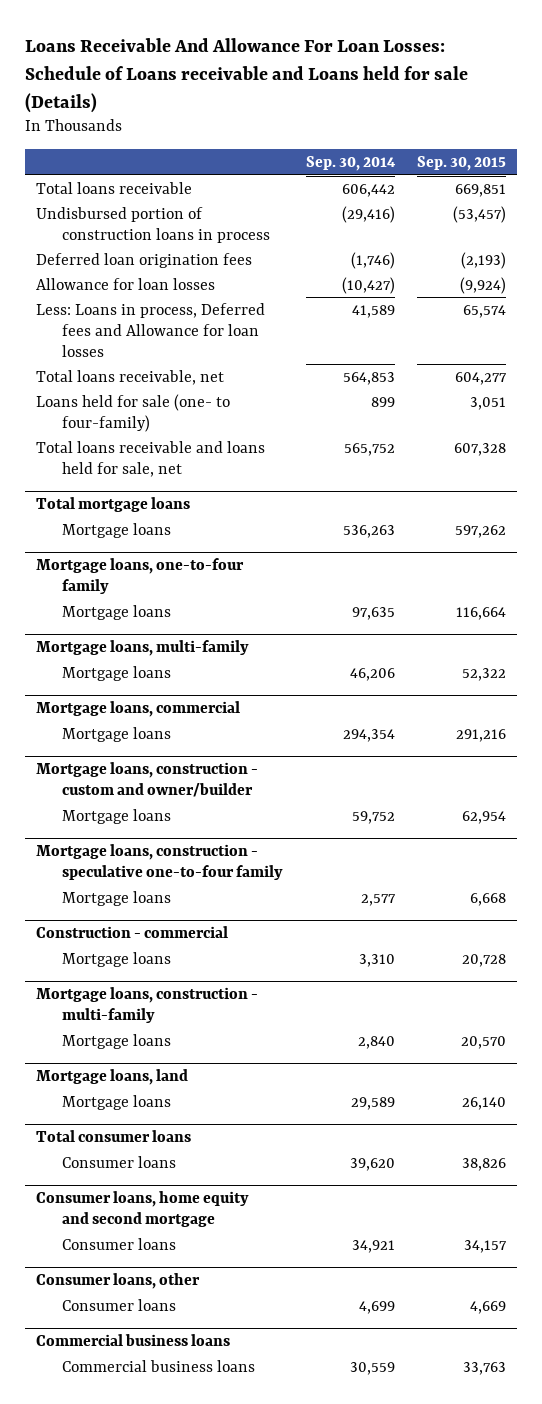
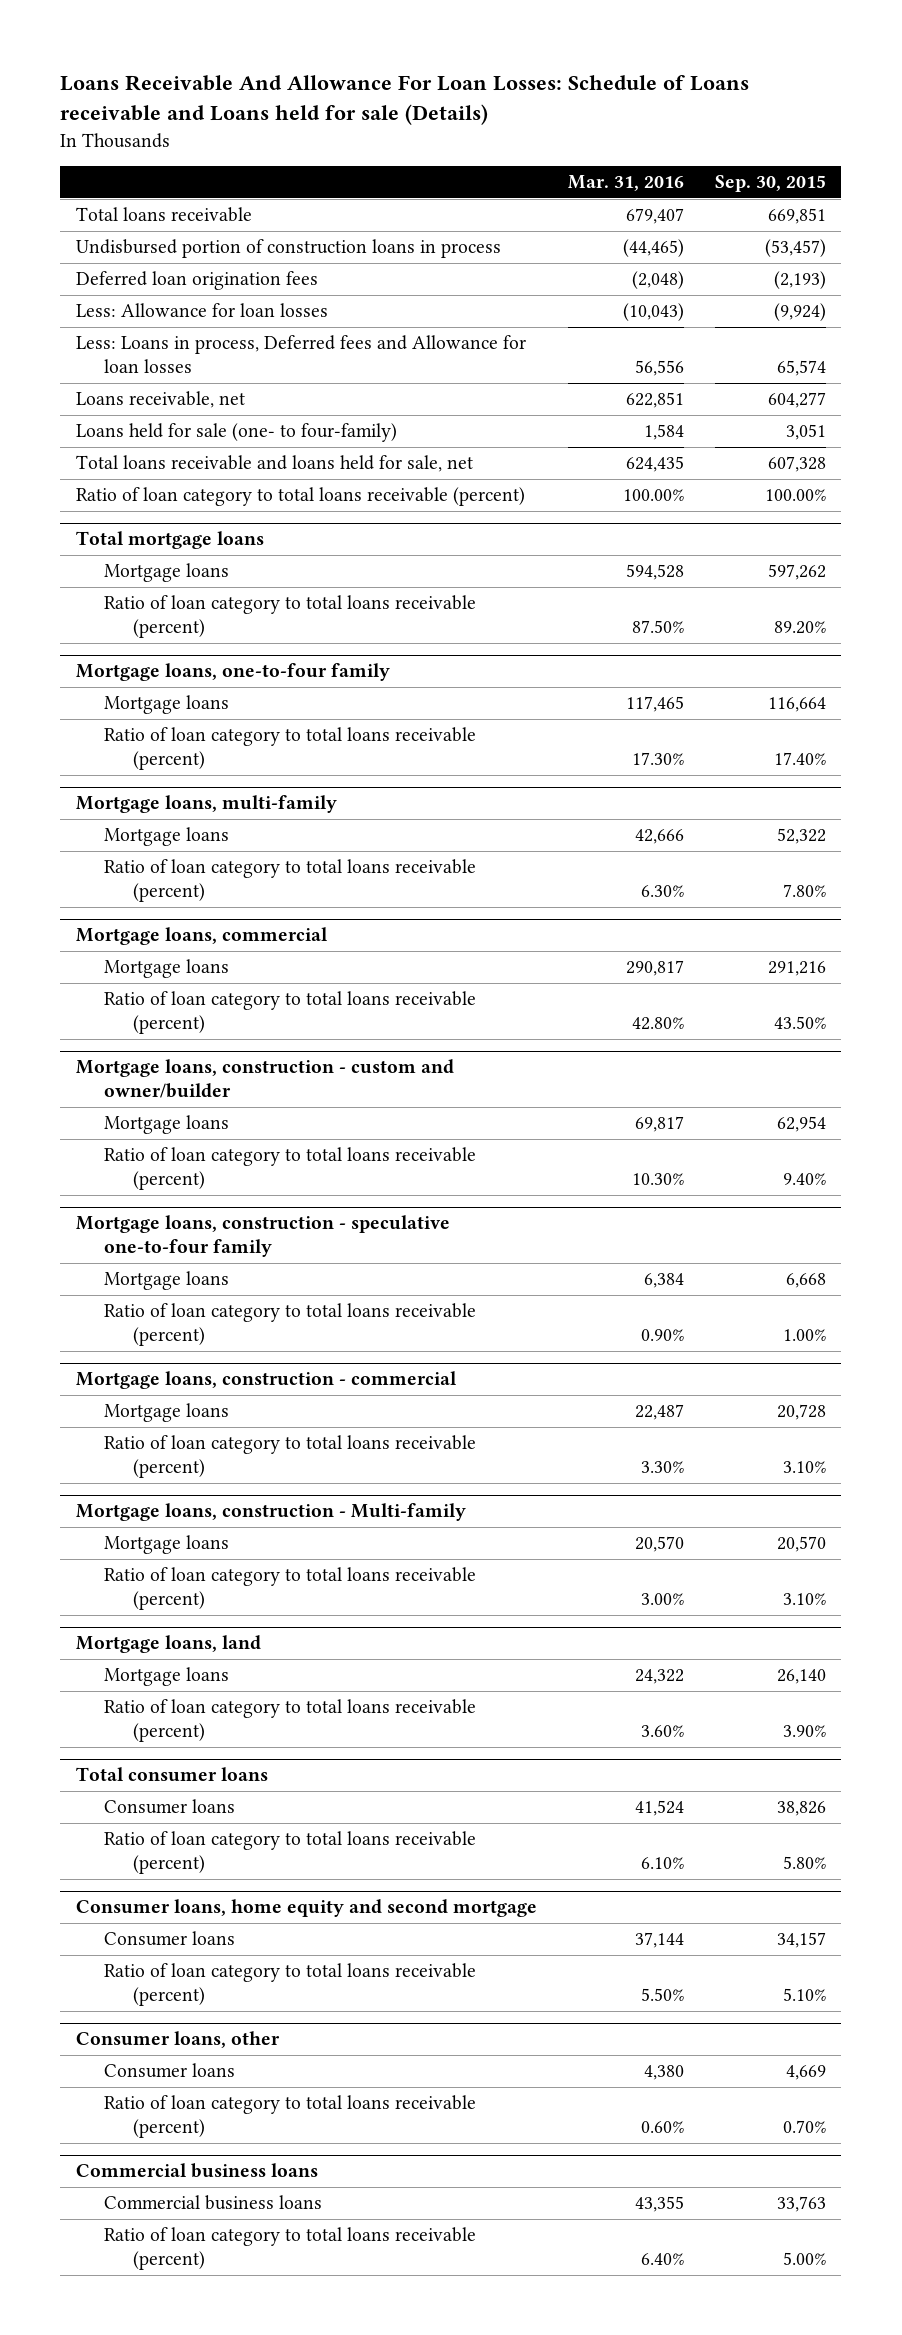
[305,155,396,171] Sep. 30, 2014 -> none
none -> [567,175,684,192] Mar. 31, 2016
[36,277,216,290] Allowance for loan losses -> [75,303,328,318] Less: Allowance for loan losses
[36,369,225,385] Total loans receivable, net -> [75,391,245,409] Loans receivable, net
none -> [75,487,525,507] Ratio of loan category to total loans receivable (percent)
none -> [104,595,477,639] Ratio of loan category to total loans receivable (percent)
none -> [104,727,477,771] Ratio of loan category to total loans receivable (percent)
none -> [104,859,477,903] Ratio of loan category to total loans receivable (percent)
none -> [104,991,477,1035] Ratio of loan category to total loans receivable (percent)
none -> [104,1147,477,1191] Ratio of loan category to total loans receivable (percent)
none -> [104,1303,477,1347] Ratio of loan category to total loans receivable (percent)
[36,926,229,939] Construction - commercial -> [75,1371,457,1390] Mortgage loans, construction - commercial
none -> [104,1435,477,1479] Ratio of loan category to total loans receivable (percent)
[36,987,259,1024] Mortgage loans, construction - multi-family -> [75,1503,466,1522] Mortgage loans, construction - Multi-family
none -> [104,1567,477,1611] Ratio of loan category to total loans receivable (percent)
none -> [104,1699,477,1743] Ratio of loan category to total loans receivable (percent)
none -> [104,1831,477,1875] Ratio of loan category to total loans receivable (percent)
none -> [104,1963,477,2007] Ratio of loan category to total loans receivable (percent)
none -> [104,2095,477,2139] Ratio of loan category to total loans receivable (percent)
none -> [104,2227,477,2271] Ratio of loan category to total loans receivable (percent)

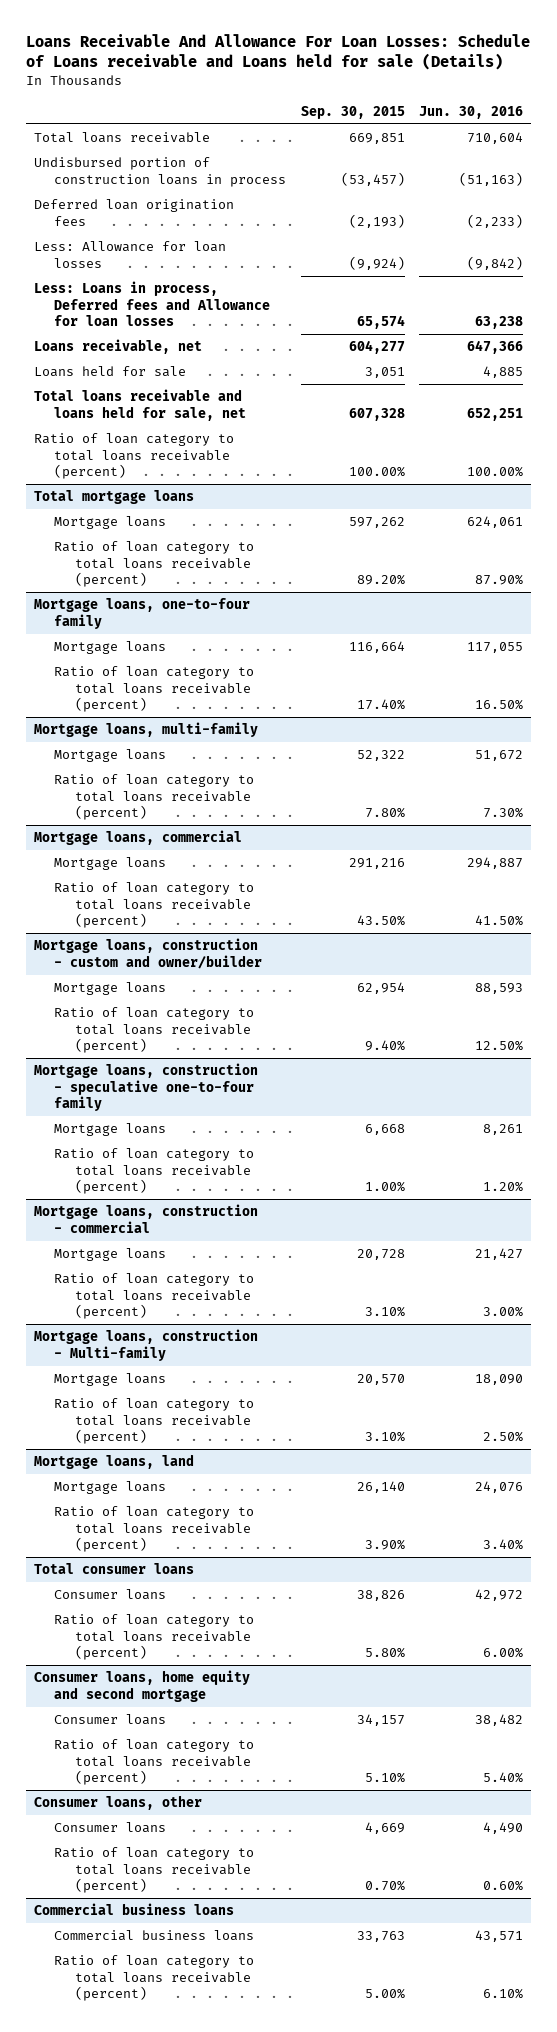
[567,175,684,192] Mar. 31, 2016 -> none
none -> [419,105,524,119] Jun. 30, 2016
[75,423,397,443] Loans held for sale (one- to four-family) -> [33,366,186,378] Loans held for sale

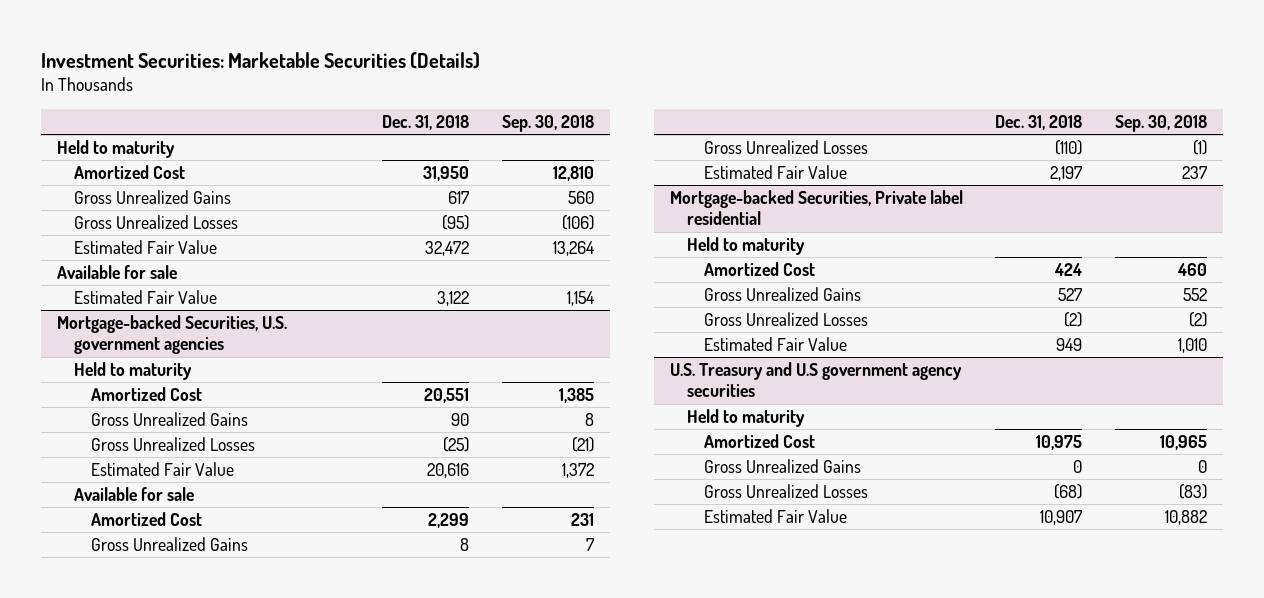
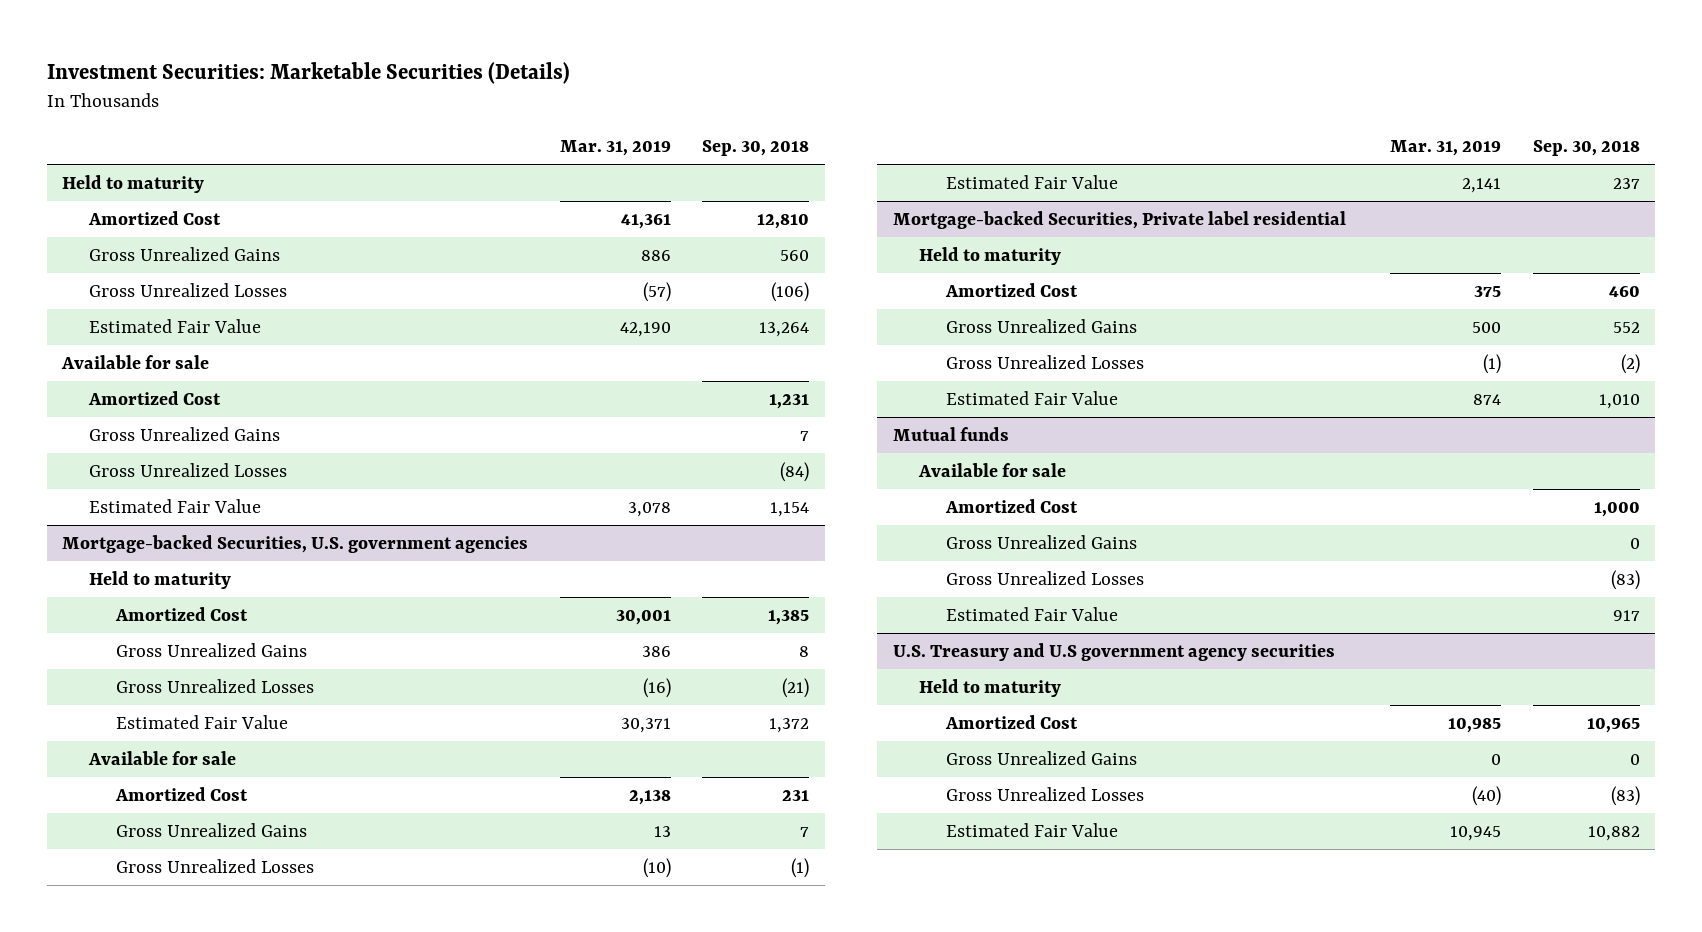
[382,114,470,130] Dec. 31, 2018 -> none
none -> [559,140,671,157] Mar. 31, 2019
none -> [88,391,222,406] Amortized Cost
none -> [89,427,281,442] Gross Unrealized Gains
none -> [89,463,288,478] Gross Unrealized Losses
none -> [892,427,1009,442] Mutual funds
none -> [918,463,1067,478] Available for sale
none -> [945,499,1079,514] Amortized Cost
none -> [946,535,1138,550] Gross Unrealized Gains
none -> [946,571,1145,586] Gross Unrealized Losses
none -> [946,607,1119,622] Estimated Fair Value

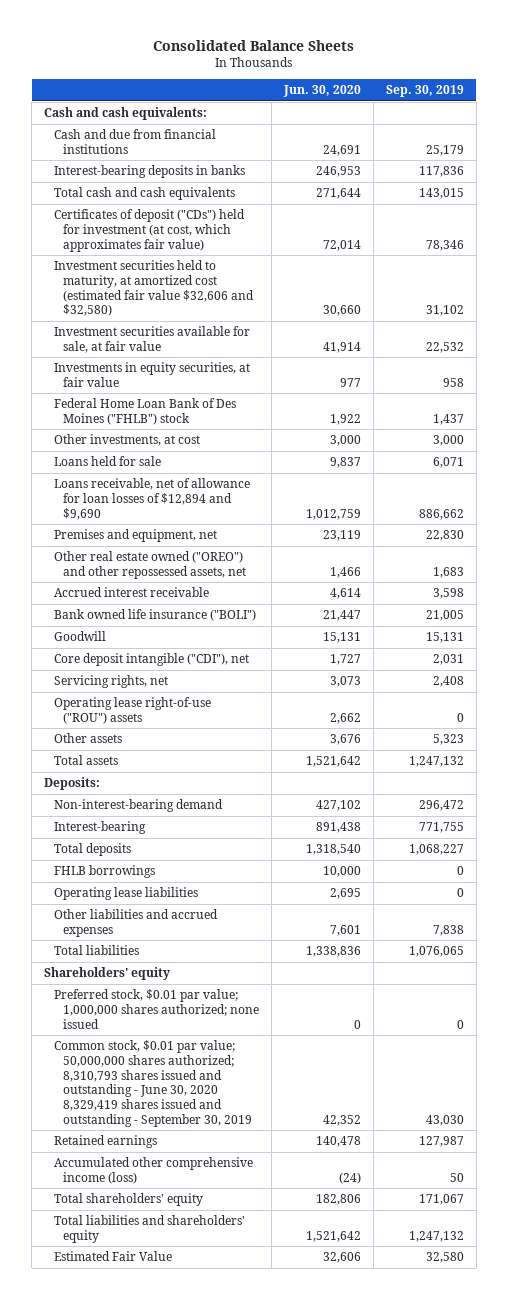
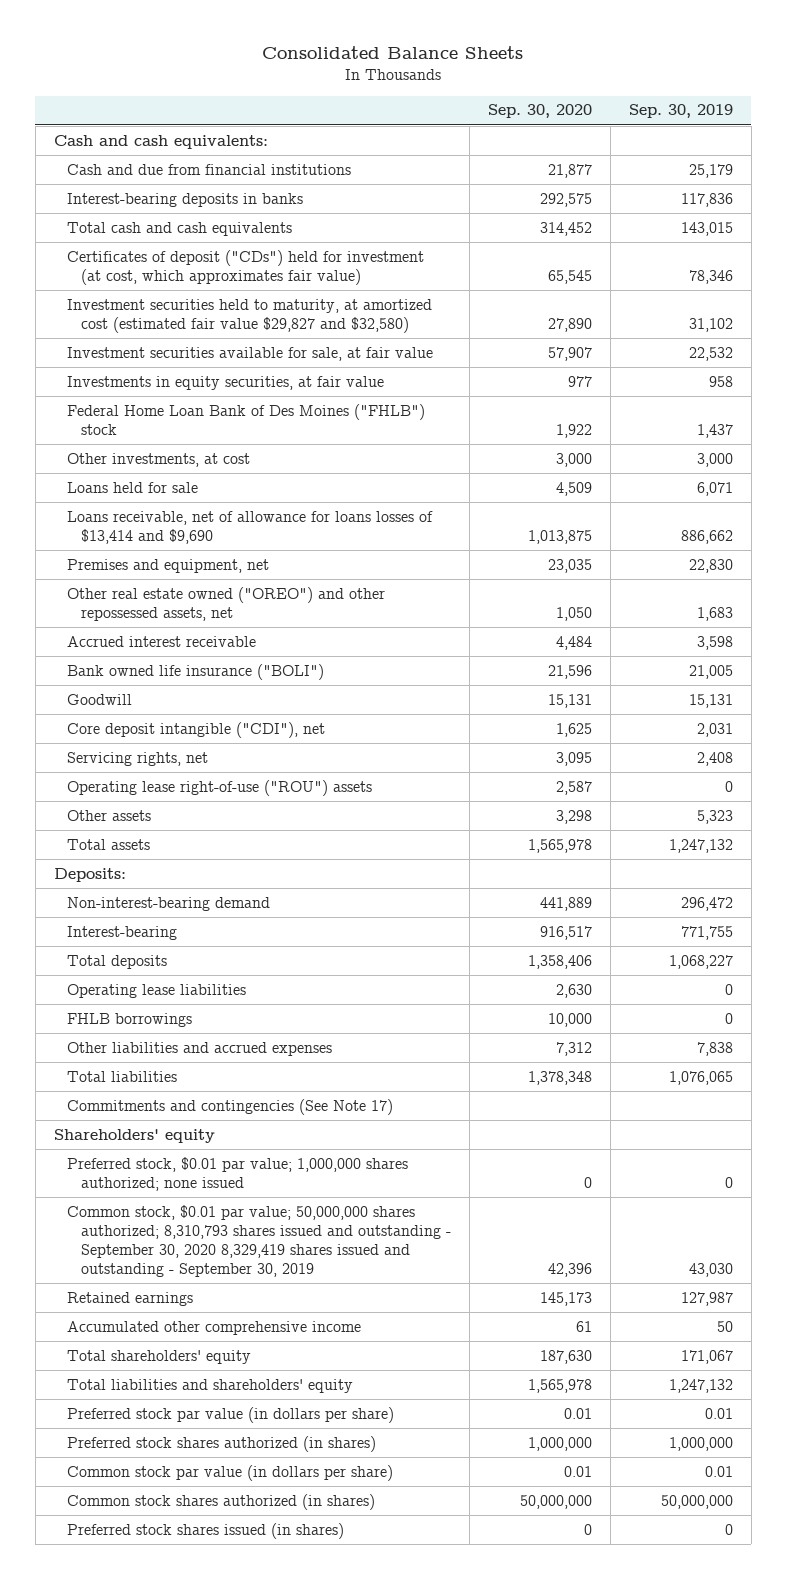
[282,85,361,98] Jun. 30, 2020 -> none
none -> [487,104,592,119] Sep. 30, 2020
[53,260,254,317] Investment securities held to maturity, at amortized cost (estimated fair value $32,606 and $32,580) -> [67,298,433,333] Investment securities held to maturity, at amortized cost (estimated fair value $29,827 and $32,580)
[53,478,250,520] Loans receivable, net of allowance for loan losses of $12,894 and $9,690 -> [67,510,434,544] Loans receivable, net of allowance for loans losses of $13,414 and $9,690
[53,865,155,879] FHLB borrowings -> [67,1012,193,1027] FHLB borrowings
none -> [67,1098,394,1115] Commitments and contingencies (See Note 17)
[53,1040,252,1127] Common stock, $0.01 par value; 50,000,000 shares authorized; 8,310,793 shares issued and outstanding - June 30, 2020 8,329,419 shares issued and outstanding - September 30, 2019 -> [67,1204,451,1278] Common stock, $0.01 par value; 50,000,000 shares authorized; 8,310,793 shares issued and outstanding - September 30, 2020 8,329,419 shares issued and outstanding - September 30, 2019
[53,1157,253,1184] Accumulated other comprehensive income (loss) -> [67,1320,362,1335] Accumulated other comprehensive income
[53,1251,172,1262] Estimated Fair Value -> none
none -> [67,1406,395,1423] Preferred stock par value (in dollars per share)
none -> [67,1435,377,1452] Preferred stock shares authorized (in shares)
none -> [67,1464,394,1481] Common stock par value (in dollars per share)
none -> [67,1493,376,1510] Common stock shares authorized (in shares)
none -> [67,1522,345,1539] Preferred stock shares issued (in shares)

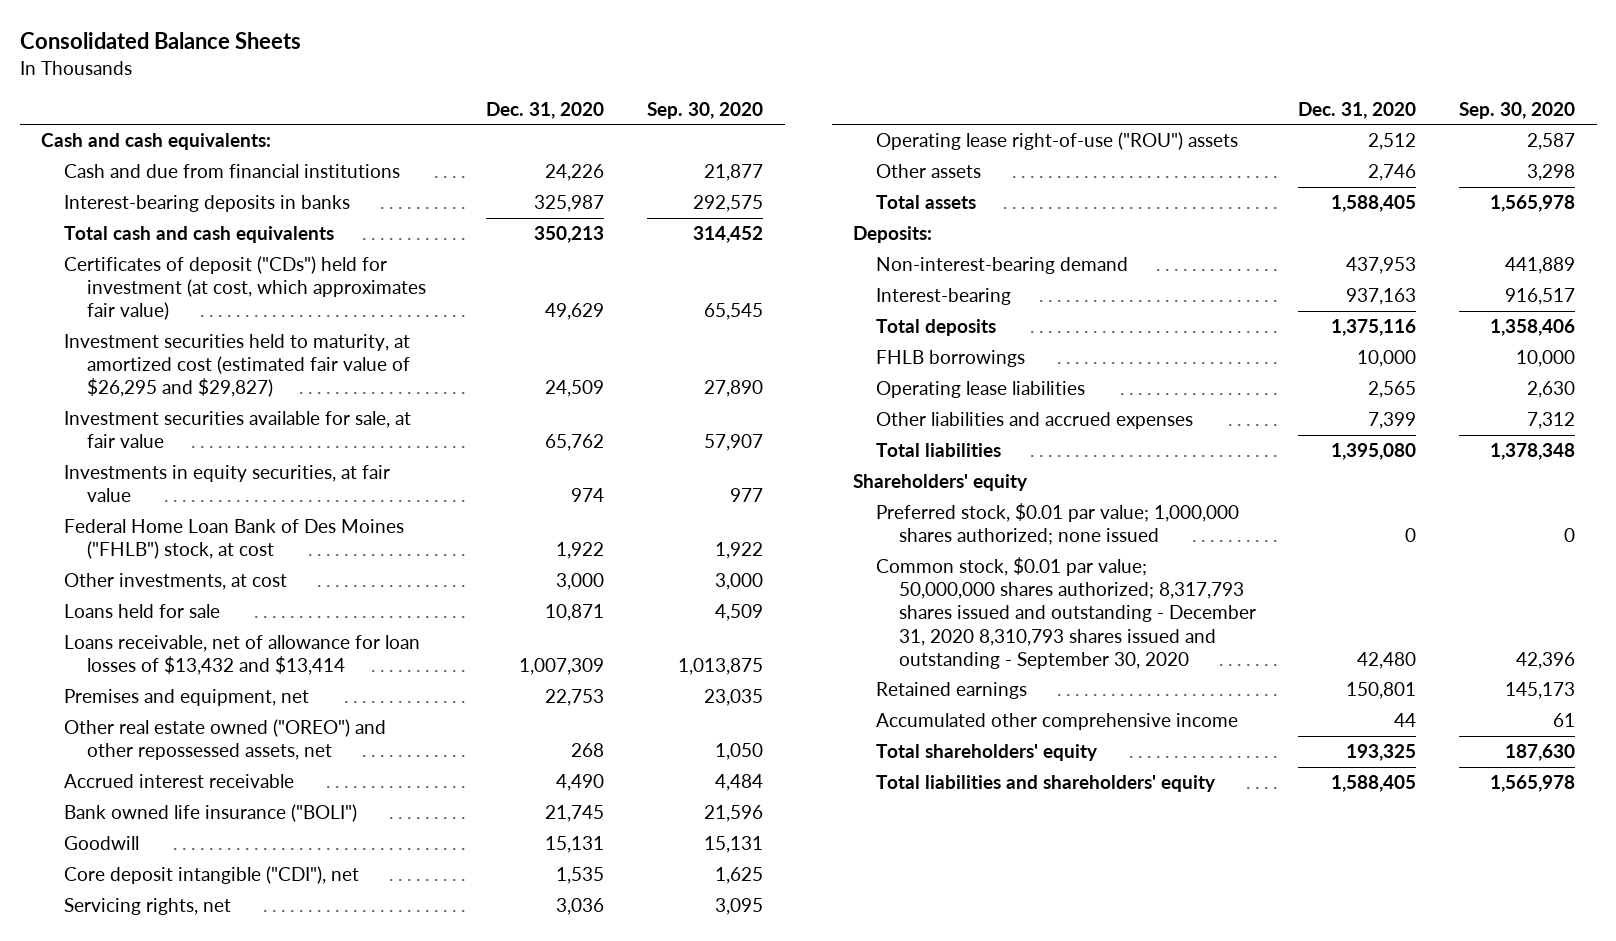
[628,104,733,119] Sep. 30, 2019 -> none
none -> [486,101,605,119] Dec. 31, 2020
[67,298,433,333] Investment securities held to maturity, at amortized cost (estimated fair value $29,827 and $32,580) -> [63,334,410,398] Investment securities held to maturity, at amortized cost (estimated fair value of $26,295 and $29,827)
[67,403,426,435] Federal Home Loan Bank of Des Moines ("FHLB") stock -> [63,519,404,560] Federal Home Loan Bank of Des Moines ("FHLB") stock, at cost
[67,510,434,544] Loans receivable, net of allowance for loans losses of $13,414 and $9,690 -> [63,635,420,676] Loans receivable, net of allowance for loan losses of $13,432 and $13,414
[67,983,247,998] Operating lease liabilities -> [875,381,1085,399] Operating lease liabilities
[67,1098,394,1115] Commitments and contingencies (See Note 17) -> none
[67,1204,451,1278] Common stock, $0.01 par value; 50,000,000 shares authorized; 8,310,793 shares issued and outstanding - September 30, 2020 8,329,419 shares issued and outstanding - September 30, 2019 -> [875,557,1256,669] Common stock, $0.01 par value; 50,000,000 shares authorized; 8,317,793 shares issued and outstanding - December 31, 2020 8,310,793 shares issued and outstanding - September 30, 2020
[67,1406,395,1423] Preferred stock par value (in dollars per share) -> none
[67,1435,377,1452] Preferred stock shares authorized (in shares) -> none
[67,1464,394,1481] Common stock par value (in dollars per share) -> none
[67,1493,376,1510] Common stock shares authorized (in shares) -> none
[67,1522,345,1539] Preferred stock shares issued (in shares) -> none

